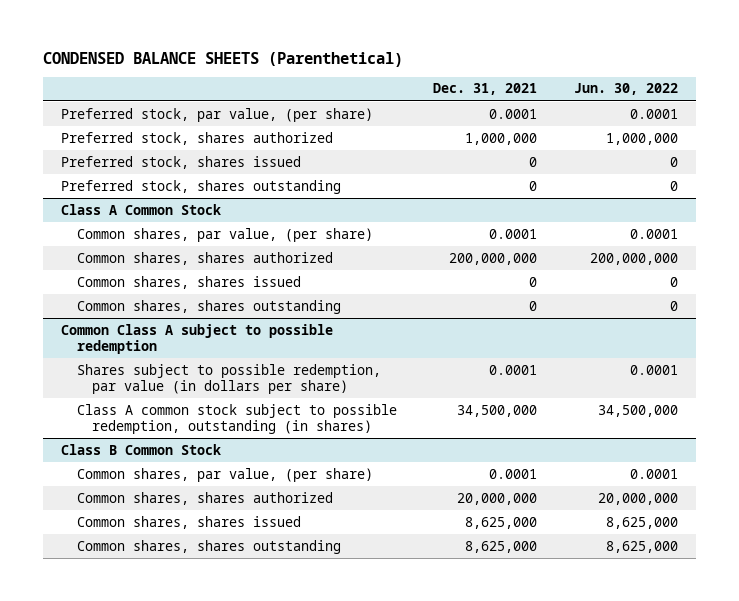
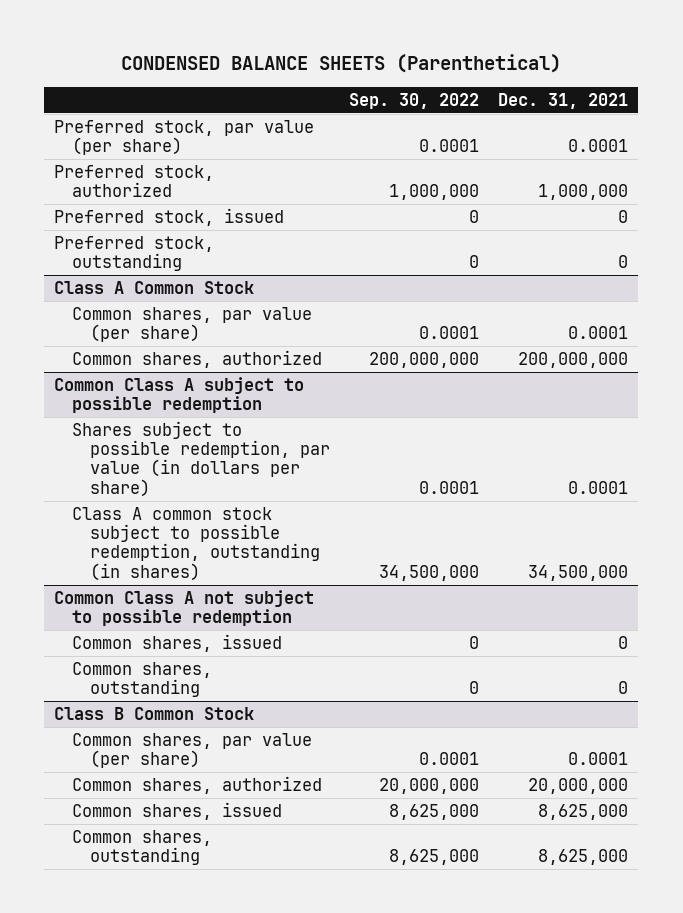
[574,83,679,96] Jun. 30, 2022 -> none
none -> [348,92,479,109] Sep. 30, 2022
[61,107,374,122] Preferred stock, par value, (per share) -> [54,119,315,156] Preferred stock, par value (per share)
[61,131,334,145] Preferred stock, shares authorized -> [54,164,215,198] Preferred stock, authorized
[61,155,302,169] Preferred stock, shares issued -> [54,207,285,226] Preferred stock, issued
[61,179,342,194] Preferred stock, shares outstanding -> [54,235,215,272] Preferred stock, outstanding
[76,275,301,289] Common shares, shares issued -> none
[76,299,341,314] Common shares, shares outstanding -> none
[76,227,373,242] Common shares, par value, (per share) -> [71,306,312,343] Common shares, par value (per share)
[76,251,333,265] Common shares, shares authorized -> [71,349,322,368] Common shares, authorized
none -> [54,589,315,627] Common Class A not subject to possible redemption
none -> [71,633,282,652] Common shares, issued
none -> [71,661,212,698] Common shares, outstanding
[76,467,373,482] Common shares, par value, (per share) -> [71,732,312,769] Common shares, par value (per share)
[76,491,333,505] Common shares, shares authorized -> [71,775,322,794] Common shares, authorized
[76,515,301,529] Common shares, shares issued -> [71,801,282,820] Common shares, issued
[76,539,341,554] Common shares, shares outstanding -> [71,829,212,866] Common shares, outstanding

